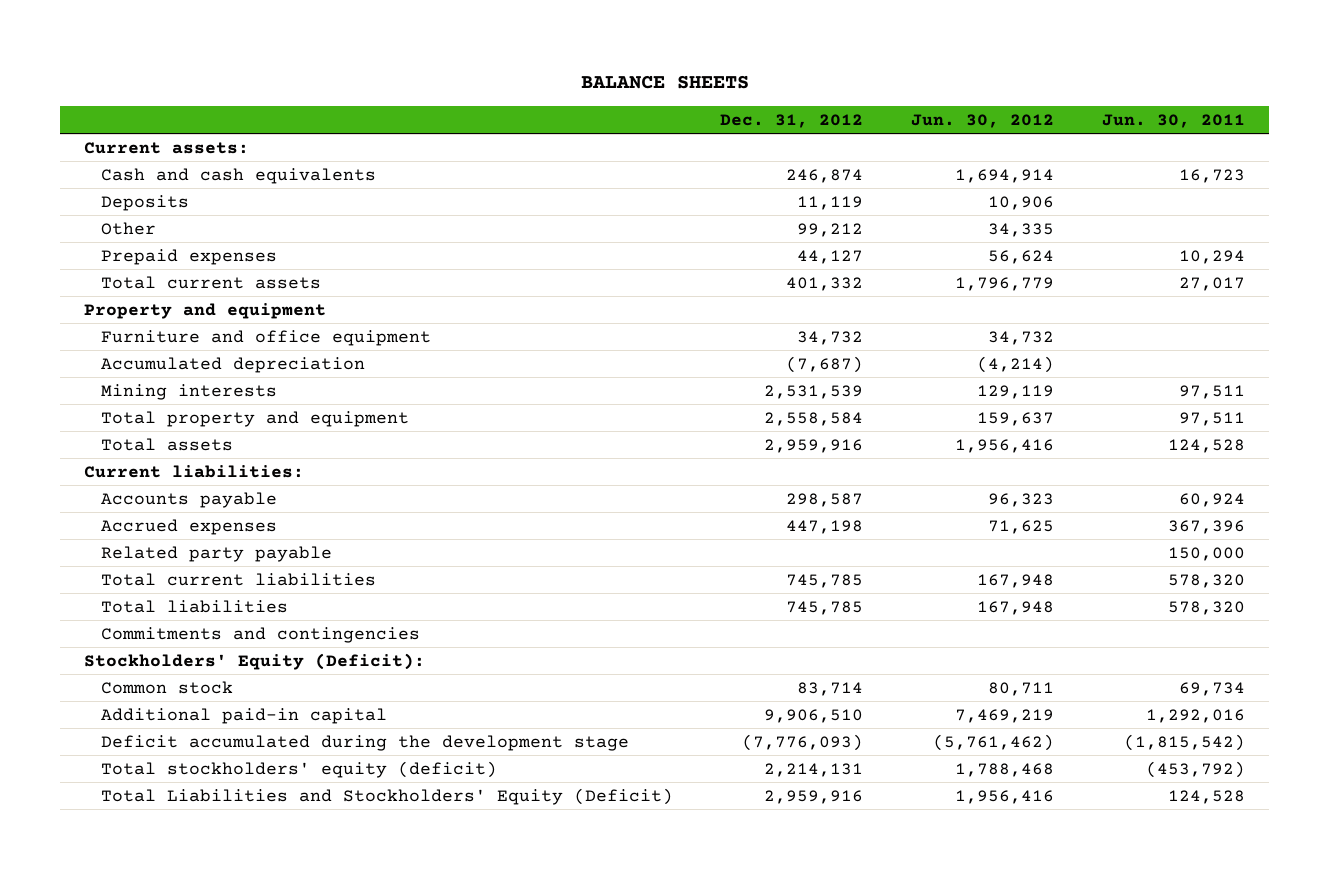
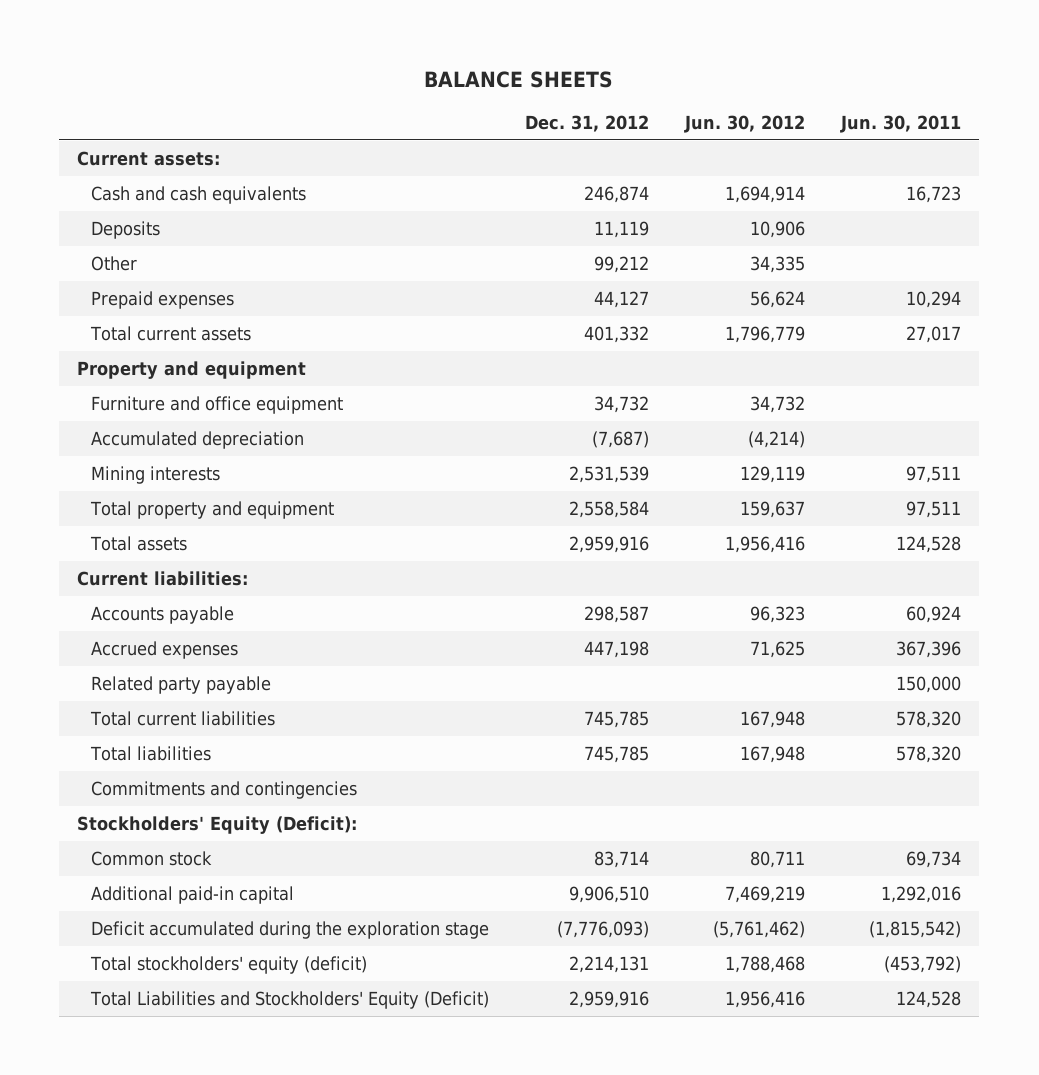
[100,734,629,751] Deficit accumulated during the development stage -> [90,920,489,939] Deficit accumulated during the exploration stage

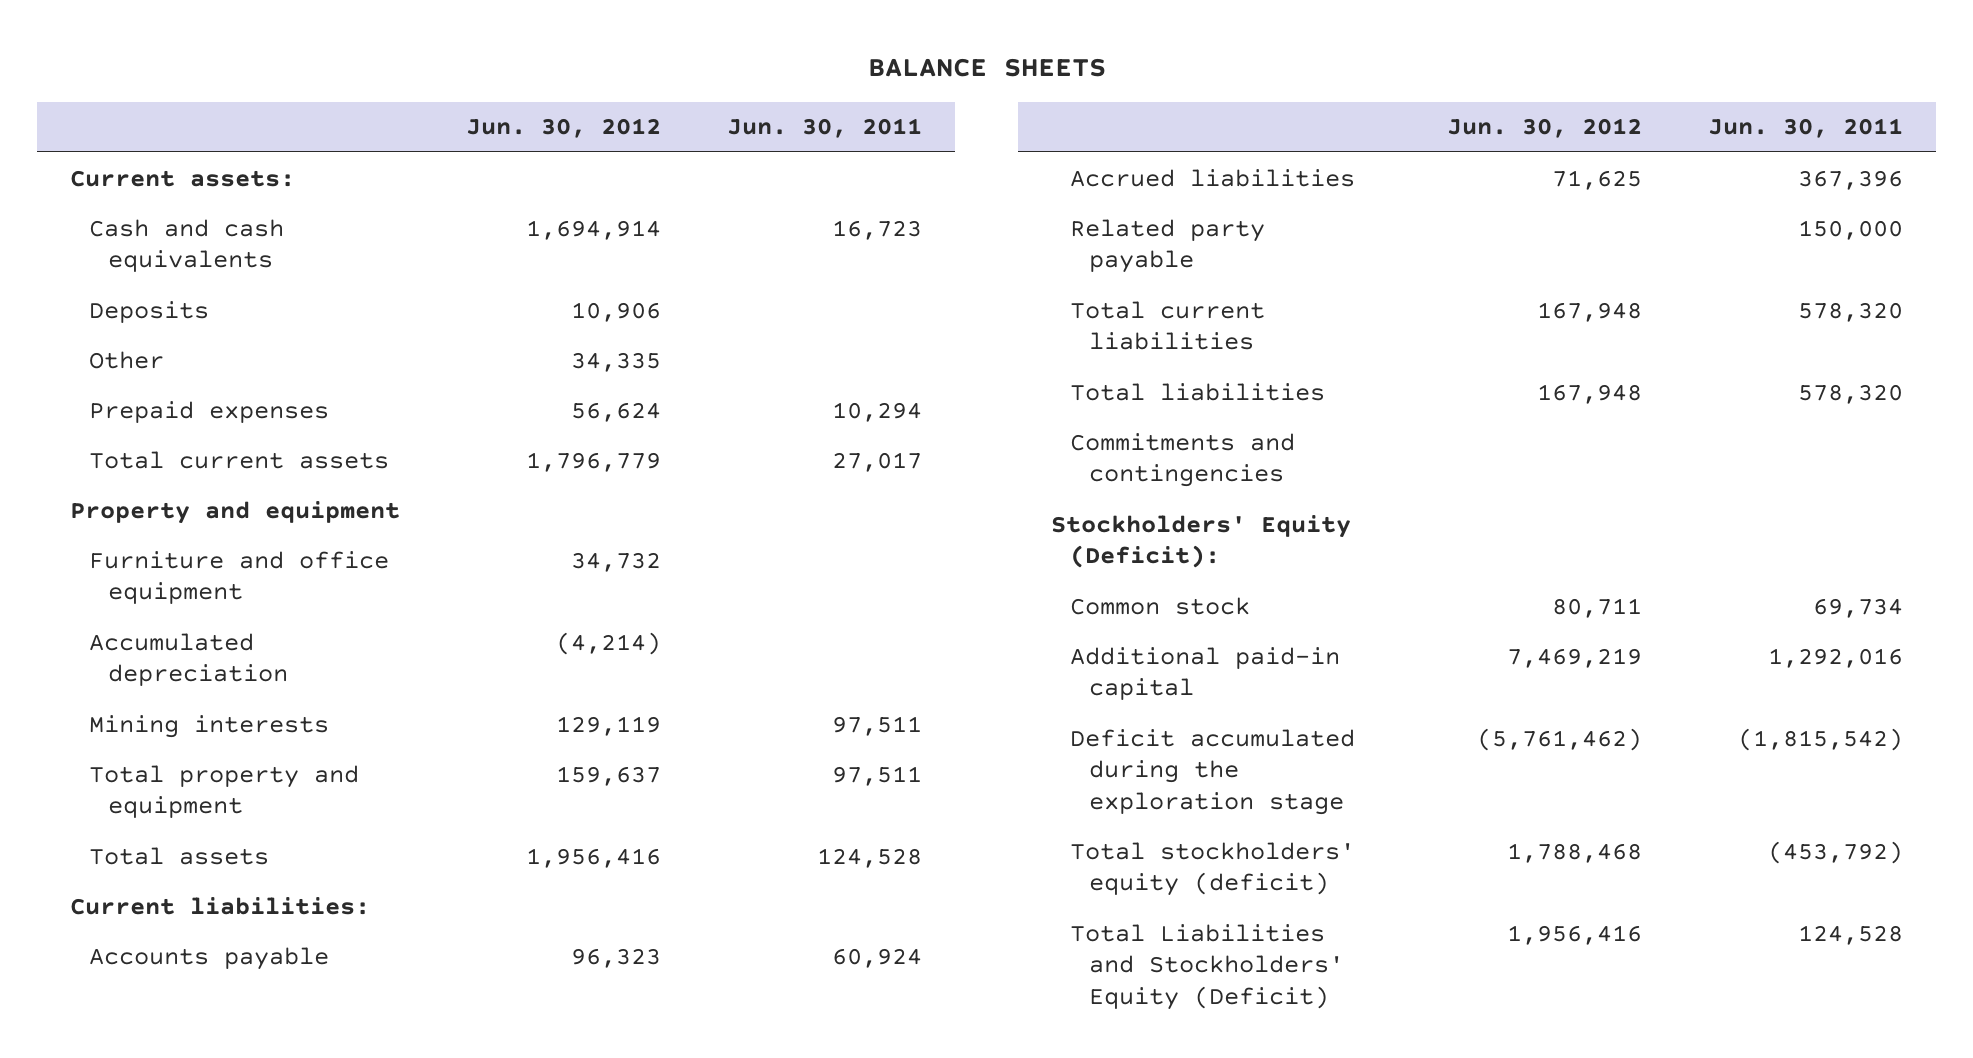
[525,114,650,132] Dec. 31, 2012 -> none
[90,640,238,659] Accrued expenses -> [1070,168,1356,187] Accrued liabilities

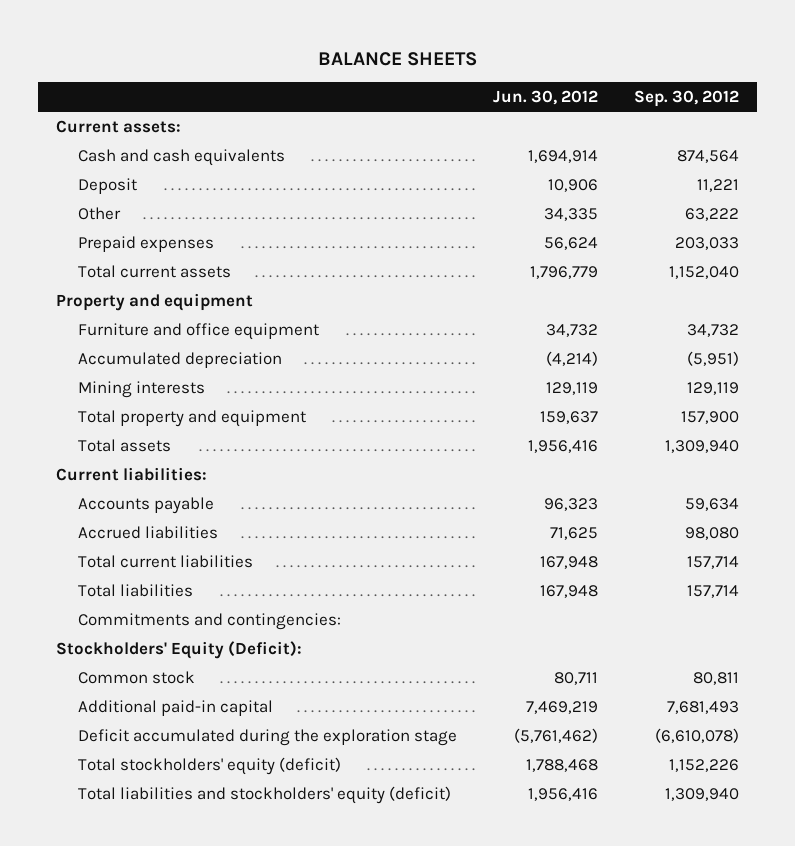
[726,118,922,139] Jun. 30, 2011 -> none
none -> [633,90,739,108] Sep. 30, 2012
[88,300,209,323] Deposits -> [78,178,138,195] Deposit
[1070,218,1266,274] Related party payable -> none
[1070,432,1296,488] Commitments and contingencies -> [78,613,342,631] Commitments and contingencies:
[1070,923,1345,1010] Total Liabilities and Stockholders' Equity (Deficit) -> [78,786,452,805] Total liabilities and stockholders' equity (deficit)

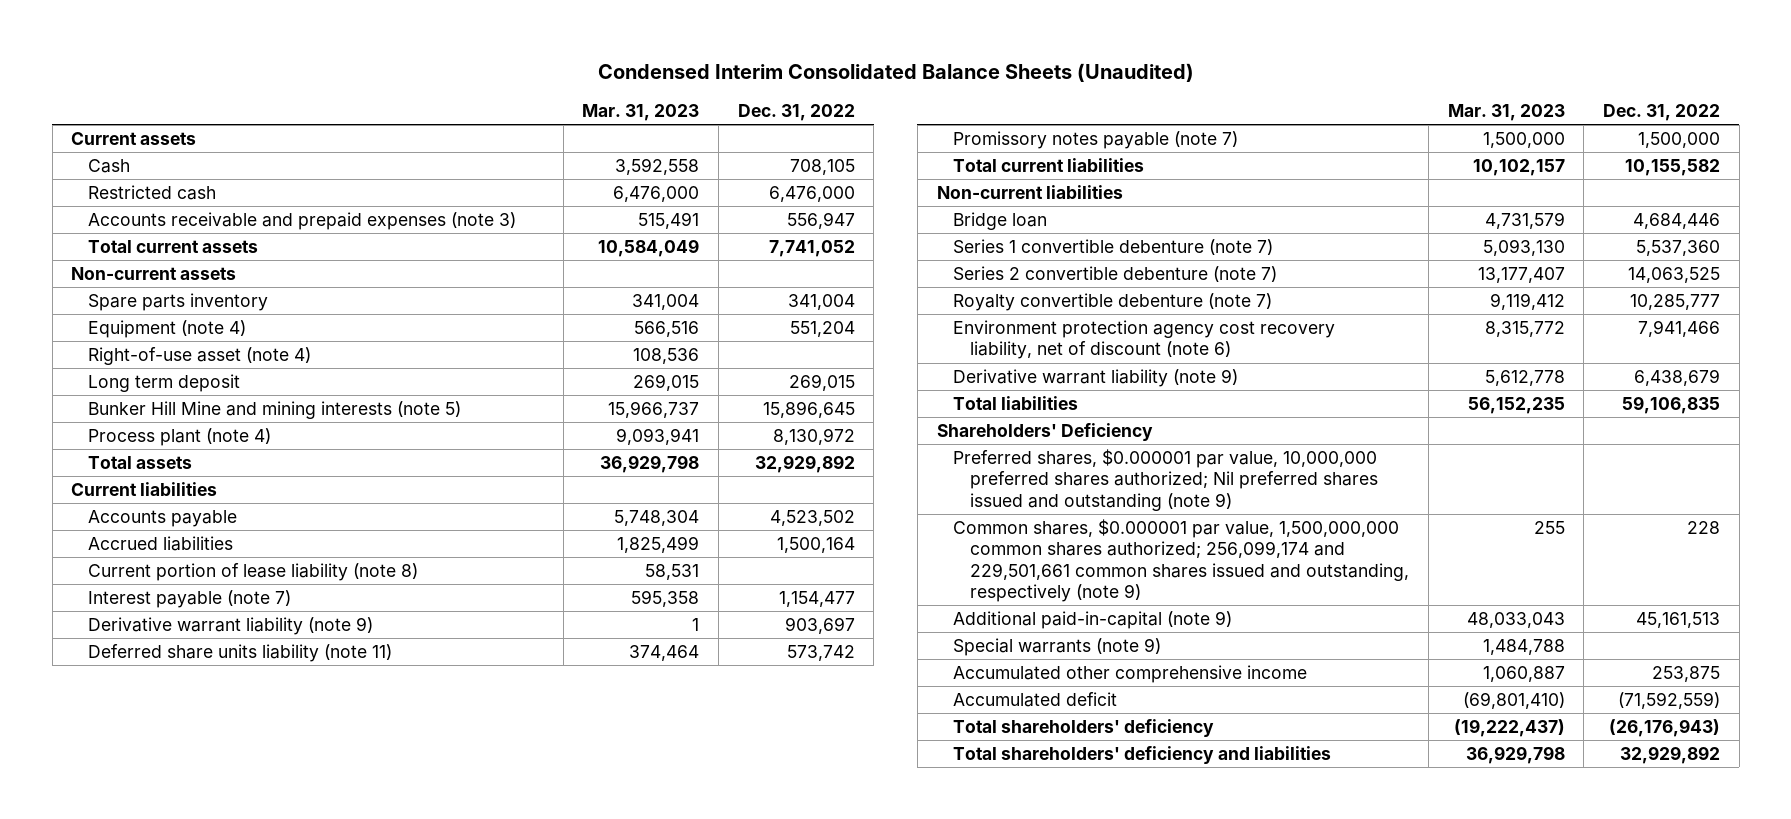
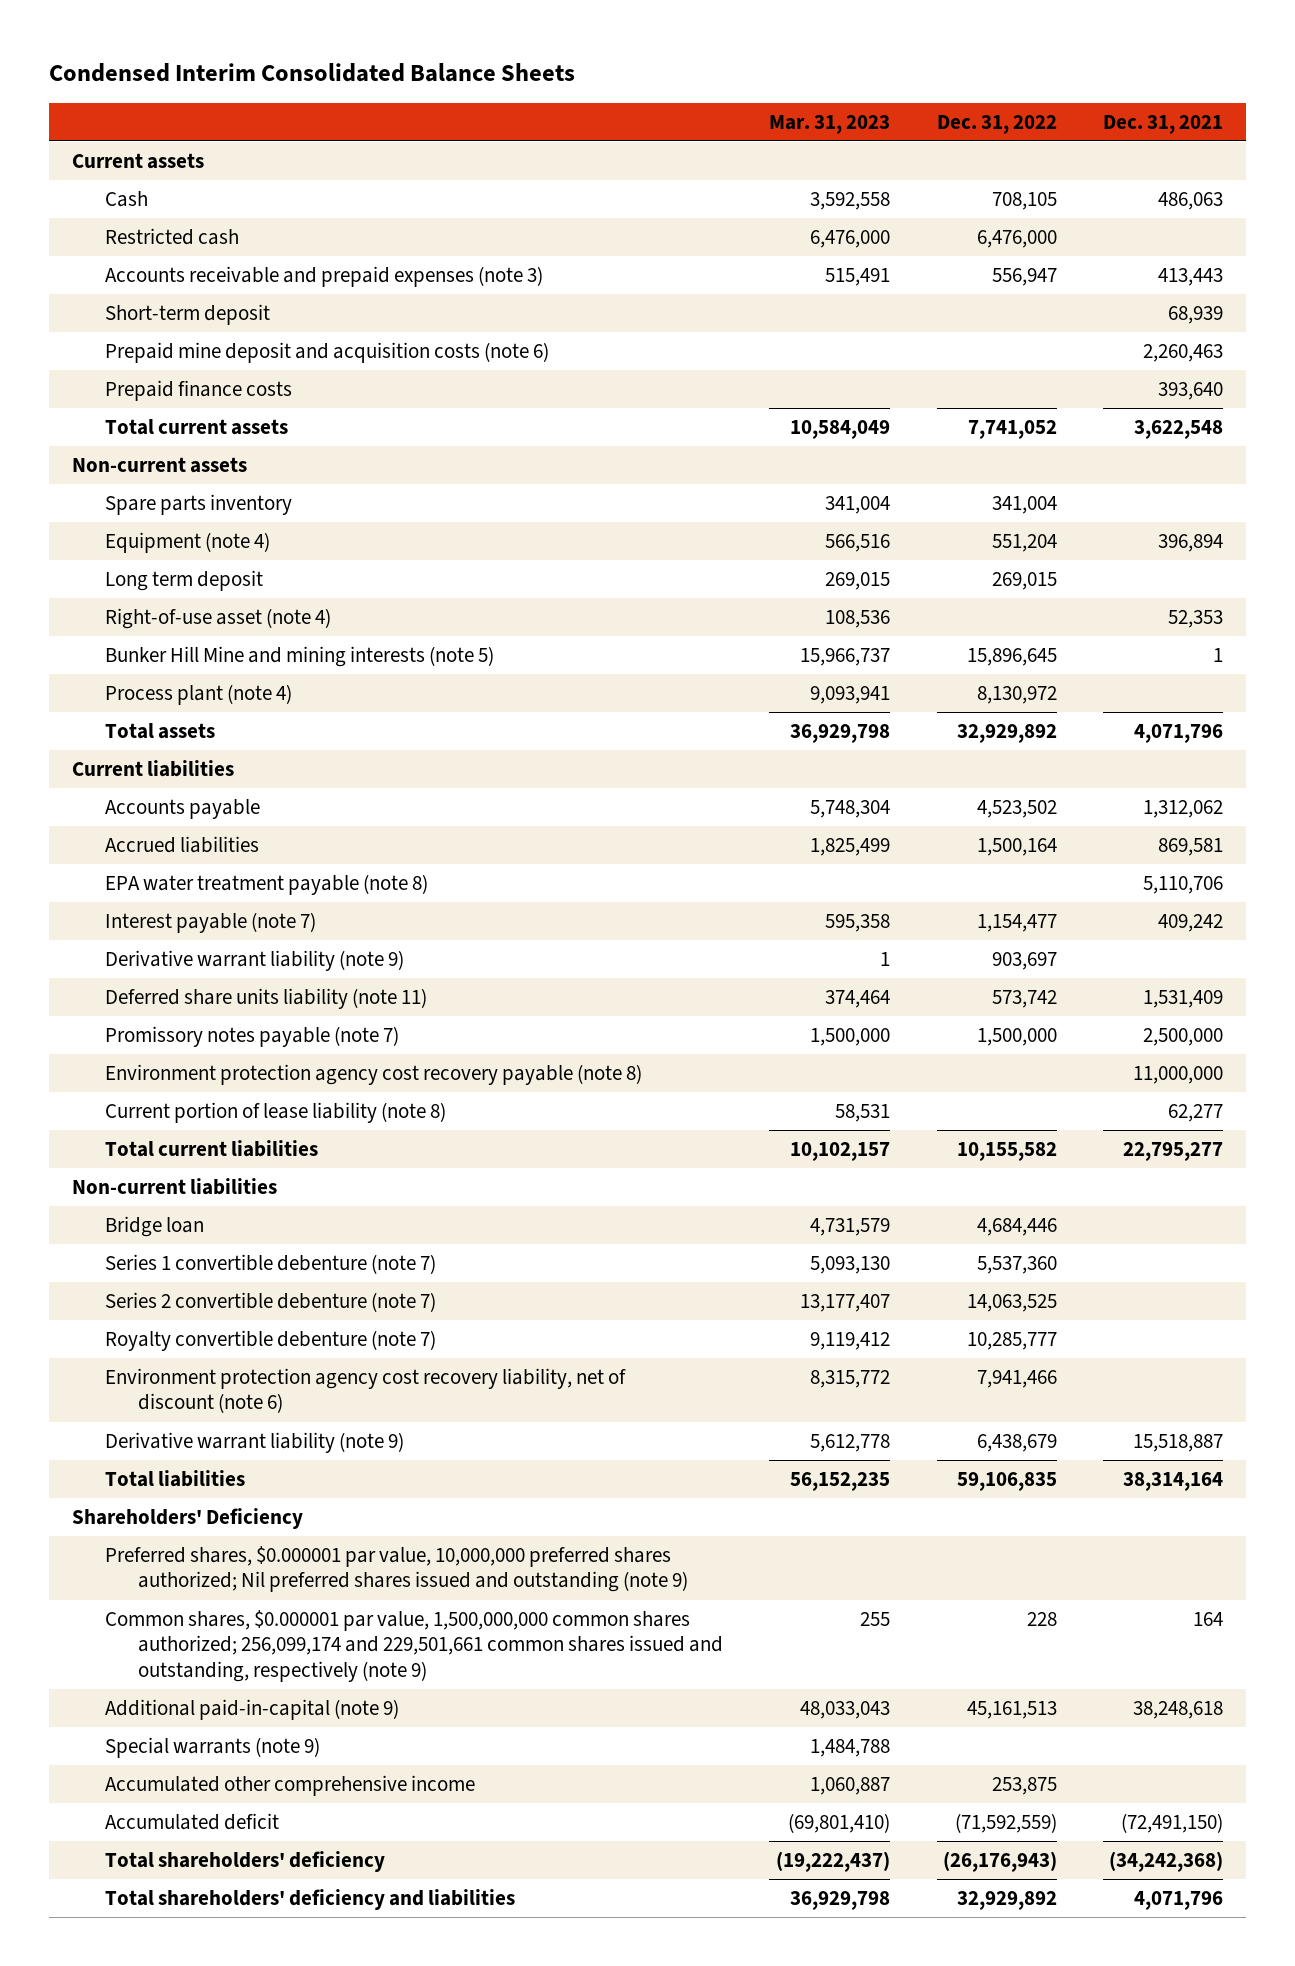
[597,63,1194,83] Condensed Interim Consolidated Balance Sheets (Unaudited) -> [48,63,575,83] Condensed Interim Consolidated Balance Sheets
none -> [1102,114,1223,134] Dec. 31, 2021
none -> [104,304,270,326] Short-term deposit
none -> [104,342,549,364] Prepaid mine deposit and acquisition costs (note 6)
none -> [104,380,292,402] Prepaid finance costs
[88,347,312,366] Right-of-use asset (note 4) -> [104,608,331,630] Right-of-use asset (note 4)
none -> [104,874,428,896] EPA water treatment payable (note 8)
none -> [104,1064,642,1086] Environment protection agency cost recovery payable (note 8)
[88,563,419,582] Current portion of lease liability (note 8) -> [104,1102,446,1124] Current portion of lease liability (note 8)

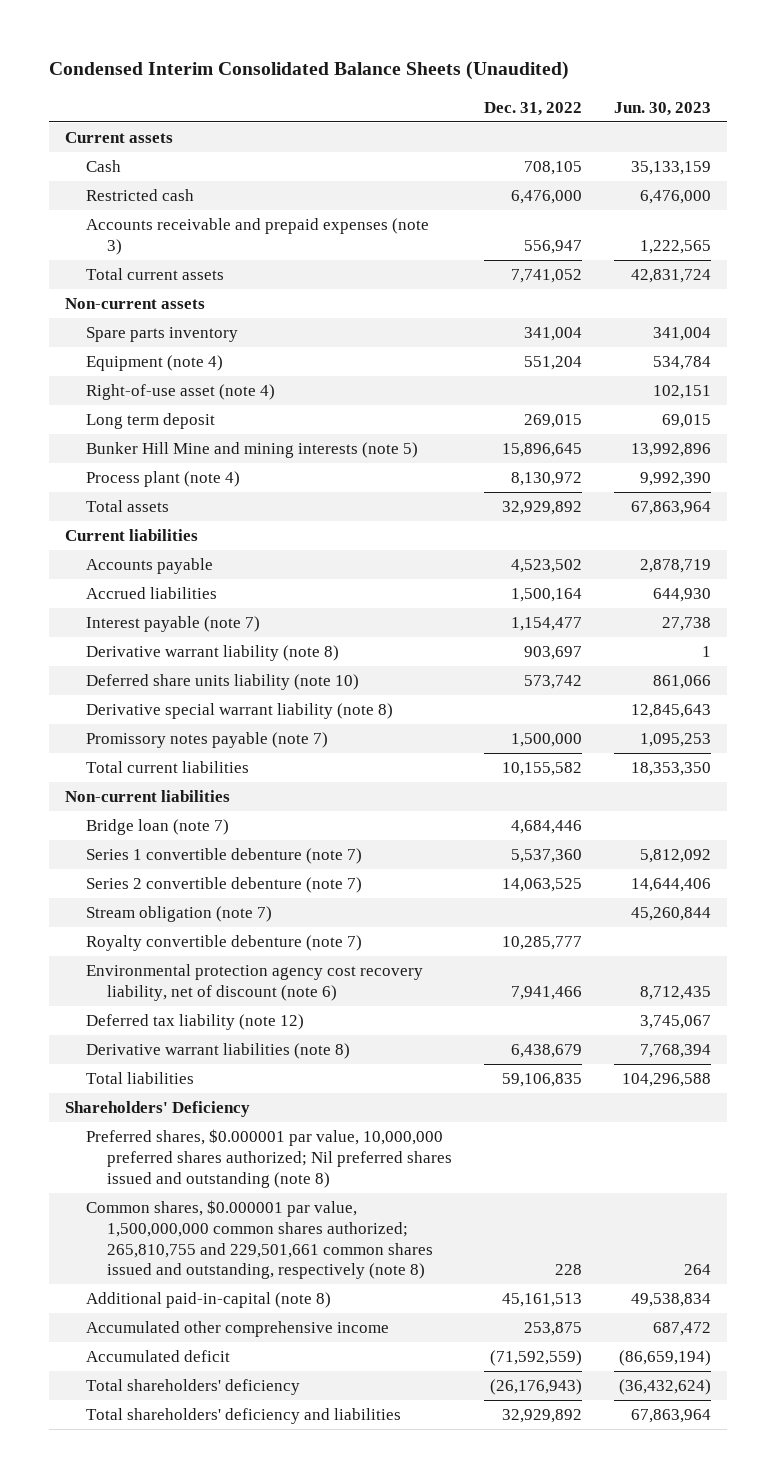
[48,63,575,83] Condensed Interim Consolidated Balance Sheets -> [49,61,570,81] Condensed Interim Consolidated Balance Sheets (Unaudited)
[769,114,891,134] Mar. 31, 2023 -> none
[1102,114,1223,134] Dec. 31, 2021 -> none
none -> [614,101,712,116] Jun. 30, 2023
[104,304,270,326] Short-term deposit -> none
[104,342,549,364] Prepaid mine deposit and acquisition costs (note 6) -> none
[104,380,292,402] Prepaid finance costs -> none
[104,570,263,592] Long term deposit -> [86,413,216,430] Long term deposit
[104,874,428,896] EPA water treatment payable (note 8) -> none
[104,950,404,972] Derivative warrant liability (note 9) -> [86,645,340,662] Derivative warrant liability (note 8)
[104,988,427,1010] Deferred share units liability (note 11) -> [86,674,360,691] Deferred share units liability (note 10)
none -> [86,703,394,720] Derivative special warrant liability (note 8)
[104,1064,642,1086] Environment protection agency cost recovery payable (note 8) -> none
[104,1102,446,1124] Current portion of lease liability (note 8) -> none
[104,1216,204,1238] Bridge loan -> [86,819,230,836] Bridge loan (note 7)
none -> [86,906,273,923] Stream obligation (note 7)
[104,1368,626,1414] Environment protection agency cost recovery liability, net of discount (note 6) -> [86,964,424,1001] Environmental protection agency cost recovery liability, net of discount (note 6)
none -> [86,1014,305,1031] Deferred tax liability (note 12)
[104,1432,404,1454] Derivative warrant liability (note 9) -> [86,1043,351,1060] Derivative warrant liabilities (note 8)
[104,1737,320,1759] Special warrants (note 9) -> none
[104,1546,689,1593] Preferred shares, $0.000001 par value, 10,000,000 preferred shares authorized; Nil preferred shares issued and outstanding (note 9) -> [86,1129,453,1188] Preferred shares, $0.000001 par value, 10,000,000 preferred shares authorized; Nil preferred shares issued and outstanding (note 8)
[104,1610,724,1682] Common shares, $0.000001 par value, 1,500,000,000 common shares authorized; 256,099,174 and 229,501,661 common shares issued and outstanding, respectively (note 9) -> [86,1200,434,1280] Common shares, $0.000001 par value, 1,500,000,000 common shares authorized; 265,810,755 and 229,501,661 common shares issued and outstanding, respectively (note 8)
[104,1699,399,1721] Additional paid-in-capital (note 9) -> [86,1292,332,1309] Additional paid-in-capital (note 8)

